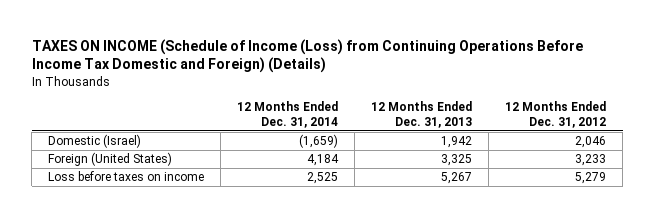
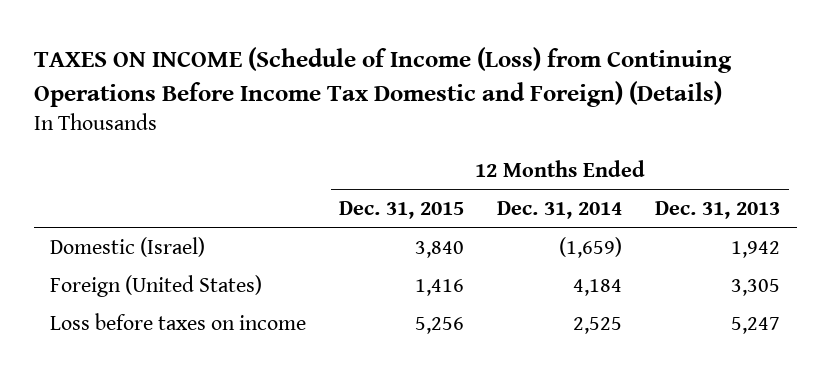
[505,101,607,129] 12 Months Ended Dec. 31, 2012 -> none
none -> [339,200,465,219] Dec. 31, 2015
[441,154,473,167] 3,325 -> [731,278,781,296] 3,305
[441,172,473,185] 5,267 -> [731,316,781,334] 5,247

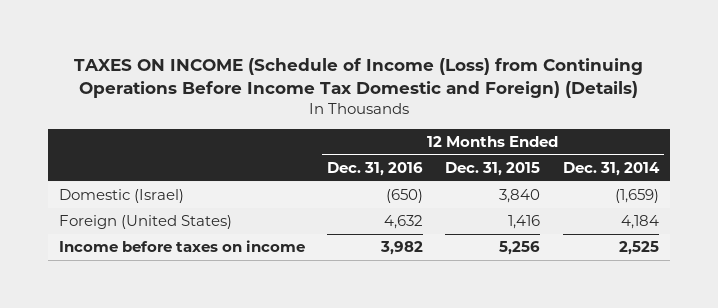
[655,200,781,219] Dec. 31, 2013 -> none
none -> [327,162,424,177] Dec. 31, 2016
[50,312,307,330] Loss before taxes on income -> [59,240,306,253] Income before taxes on income

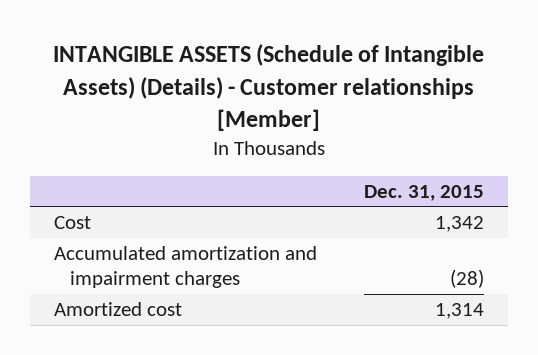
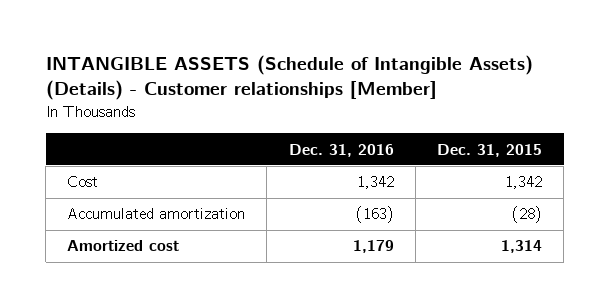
none -> [288,143,394,157] Dec. 31, 2016
[53,246,317,289] Accumulated amortization and impairment charges -> [67,208,246,220] Accumulated amortization

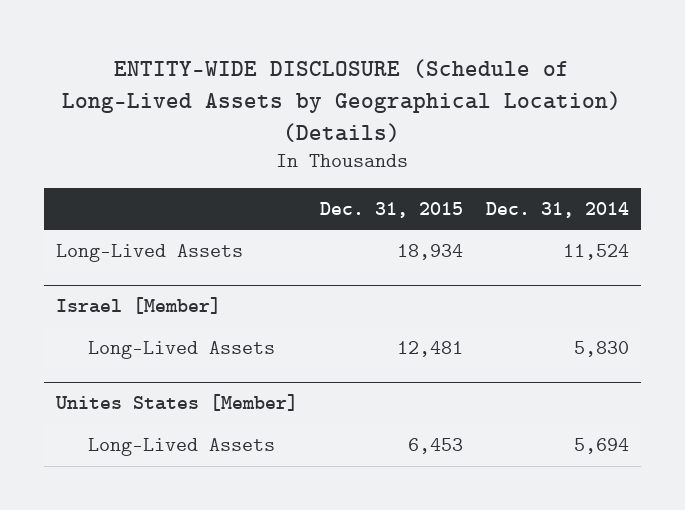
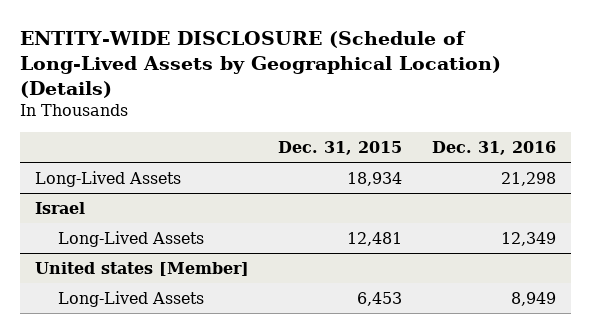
[486,201,630,218] Dec. 31, 2014 -> none
none -> [432,141,557,156] Dec. 31, 2016
[55,297,221,315] Israel [Member] -> [34,201,85,214] Israel
[54,394,298,412] Unites States [Member] -> [34,261,249,276] United states [Member]

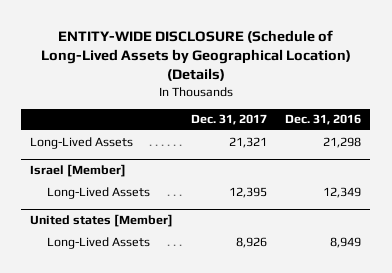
[278,141,403,156] Dec. 31, 2015 -> none
none -> [191,114,268,126] Dec. 31, 2017
[34,201,85,214] Israel -> [30,164,127,178] Israel [Member]

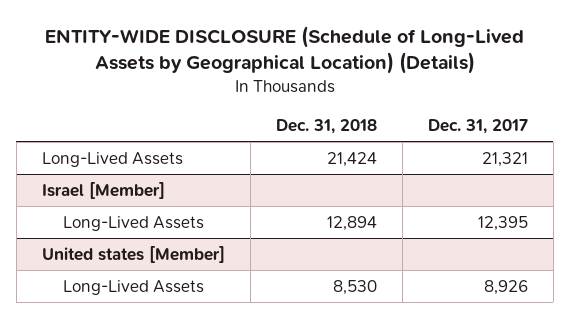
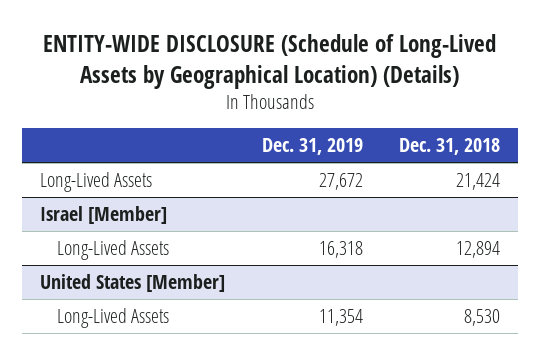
[427,119,528,135] Dec. 31, 2017 -> none
none -> [261,138,363,156] Dec. 31, 2019
[41,245,225,263] United states [Member] -> [40,273,226,292] United States [Member]

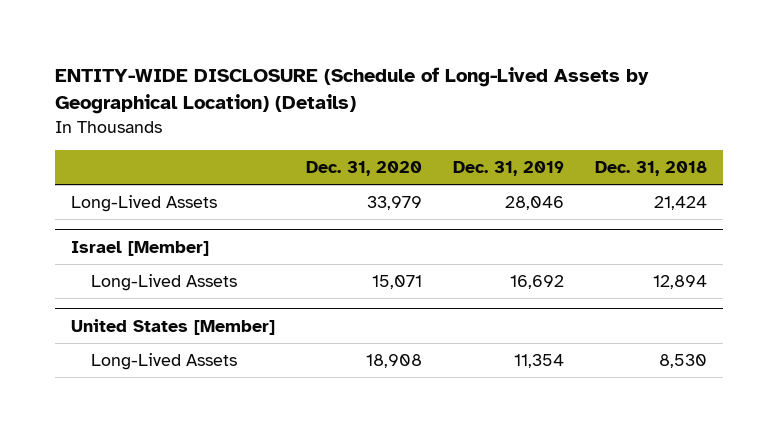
none -> [305,160,422,176] Dec. 31, 2020
[318,172,363,190] 27,672 -> [505,196,565,211] 28,046
[318,240,363,258] 16,318 -> [510,275,565,290] 16,692

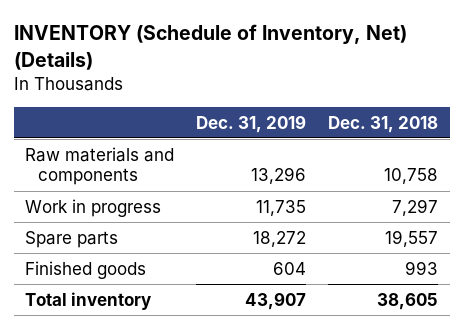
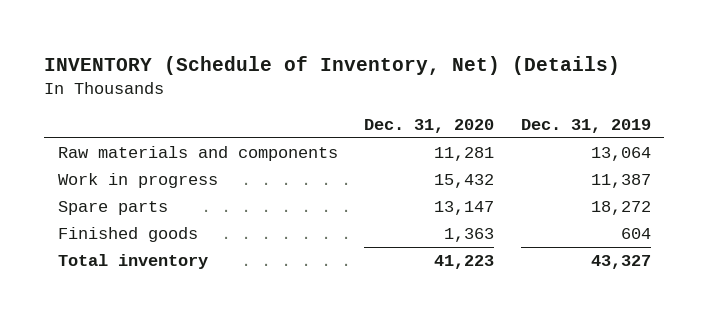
[328,115,439,133] Dec. 31, 2018 -> none
none -> [364,118,495,133] Dec. 31, 2020
[251,167,307,185] 13,296 -> [590,147,651,162] 13,064
[256,199,307,216] 11,735 -> [590,174,651,189] 11,387
[245,291,307,310] 43,907 -> [590,255,651,270] 43,327

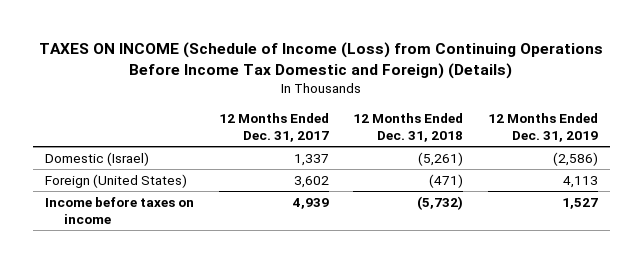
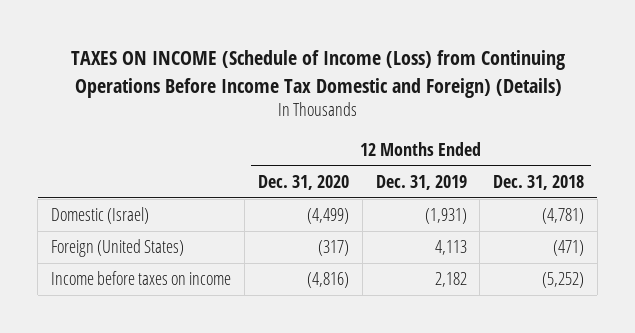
[218,112,329,143] 12 Months Ended Dec. 31, 2017 -> none
none -> [257,174,349,190] Dec. 31, 2020
[418,151,464,166] (5,261) -> [542,208,585,225] (4,781)
[552,151,598,166] (2,586) -> [424,208,467,225] (1,931)
[417,195,464,210] (5,732) -> [542,272,585,289] (5,252)
[561,197,598,209] 1,527 -> [434,272,467,288] 2,182

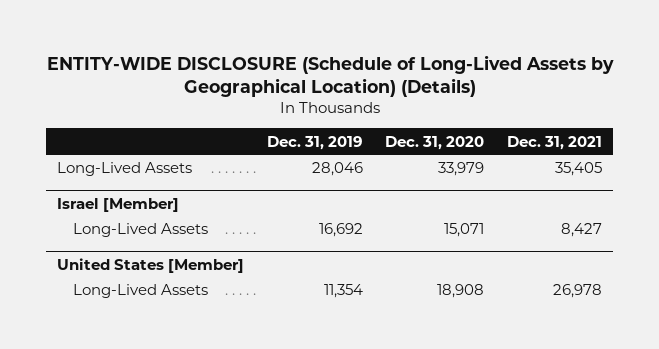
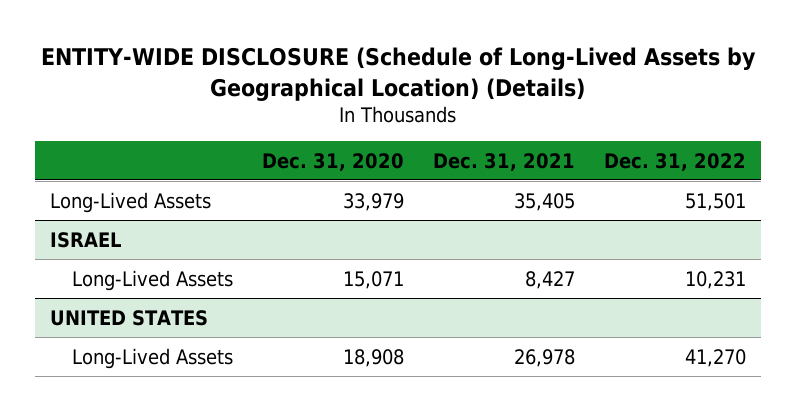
[266,135,363,150] Dec. 31, 2019 -> none
none -> [604,152,747,171] Dec. 31, 2022
[57,197,180,212] Israel [Member] -> [49,231,121,248] ISRAEL
[57,257,245,273] United States [Member] -> [49,309,208,326] UNITED STATES

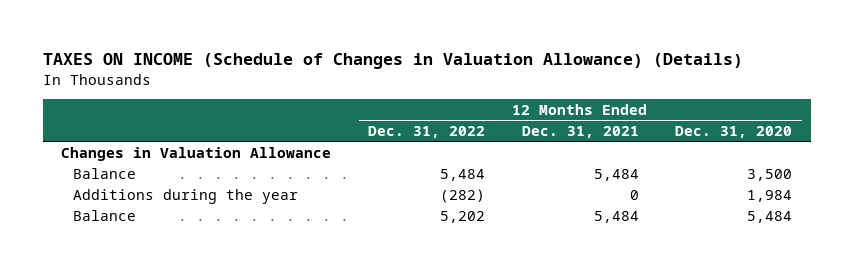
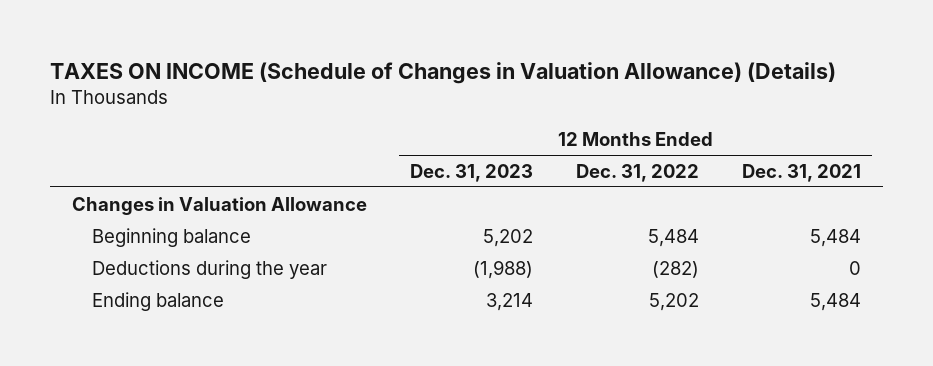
[675,125,793,138] Dec. 31, 2020 -> none
none -> [409,163,533,182] Dec. 31, 2023
[73,167,137,179] Balance -> [91,227,251,247] Beginning balance
[73,188,299,204] Additions during the year -> [91,259,327,279] Deductions during the year
[73,209,137,221] Balance -> [91,291,224,311] Ending balance

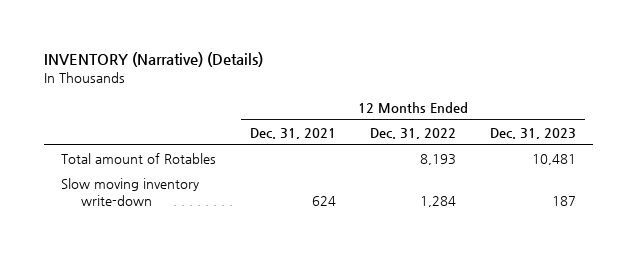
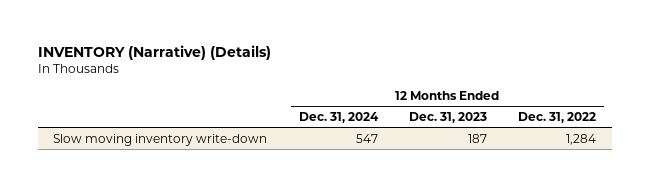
[249,127,336,139] Dec. 31, 2021 -> none
none -> [298,112,379,124] Dec. 31, 2024
[60,153,216,165] Total amount of Rotables -> none

